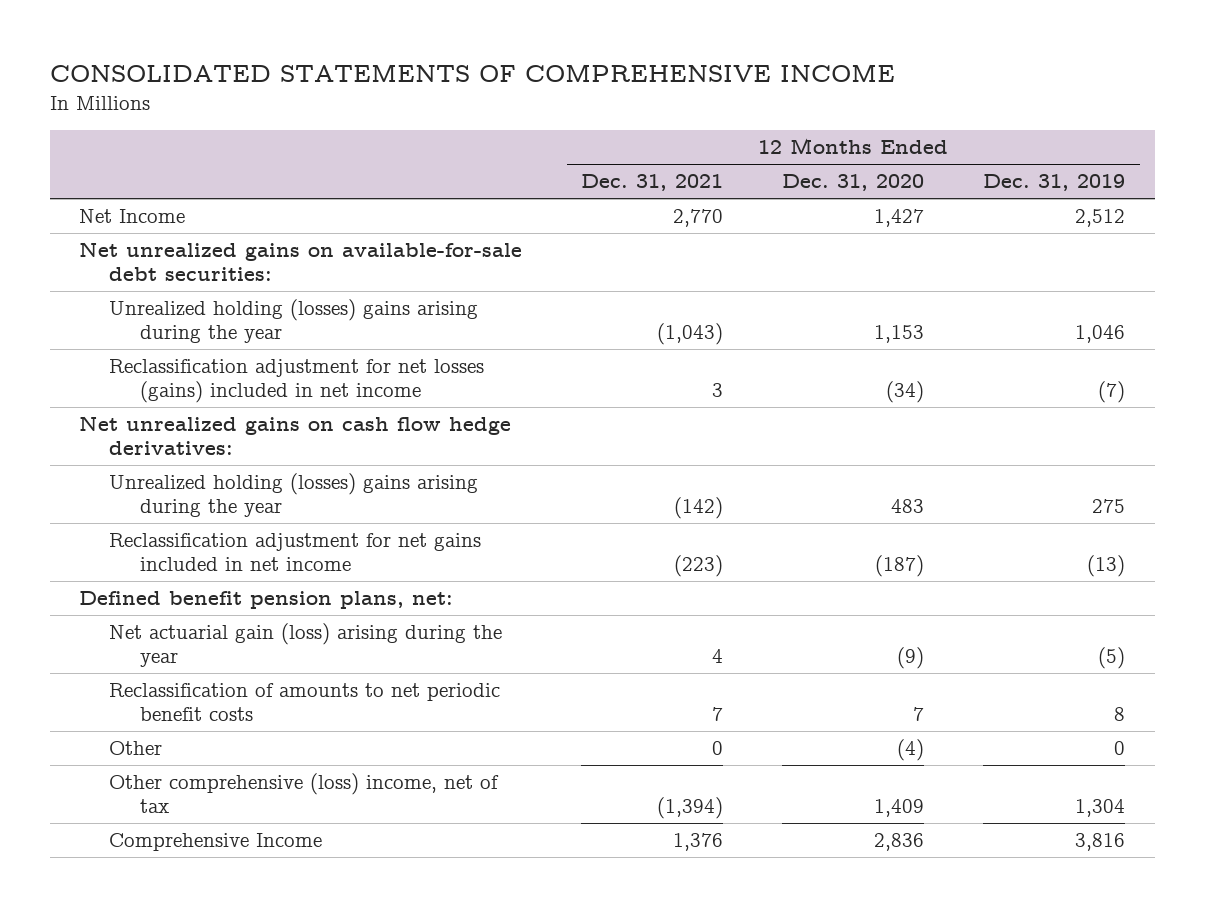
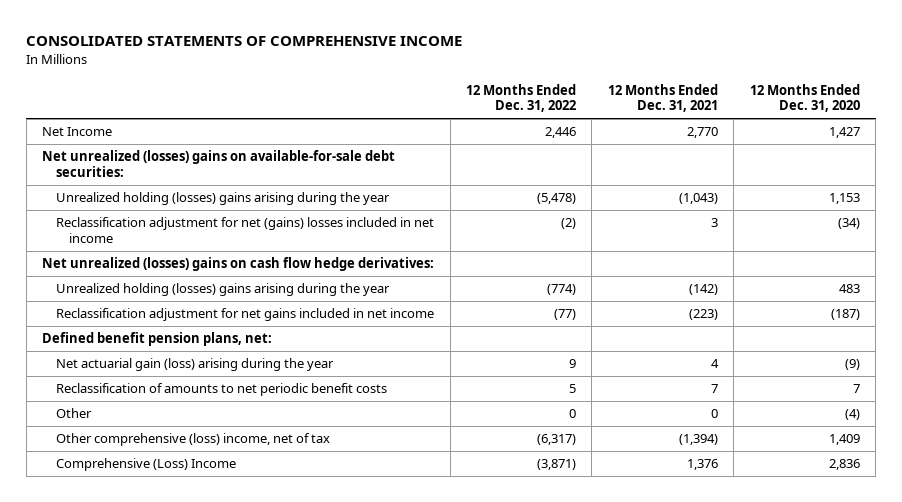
[983,174,1126,192] Dec. 31, 2019 -> none
none -> [465,83,576,113] 12 Months Ended Dec. 31, 2022
[79,242,523,282] Net unrealized gains on available-for-sale debt securities: -> [42,150,396,177] Net unrealized (losses) gains on available-for-sale debt securities:
[109,359,485,404] Reclassification adjustment for net losses (gains) included in net income -> [55,217,434,243] Reclassification adjustment for net (gains) losses included in net income
[79,416,512,456] Net unrealized gains on cash flow hedge derivatives: -> [42,257,435,272] Net unrealized (losses) gains on cash flow hedge derivatives:
[109,833,323,852] Comprehensive Income -> [55,458,236,472] Comprehensive (Loss) Income

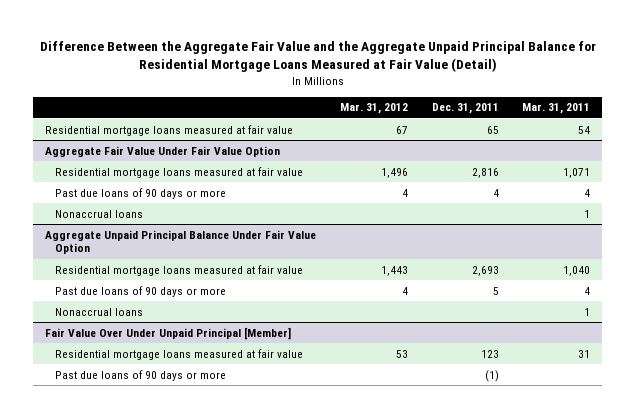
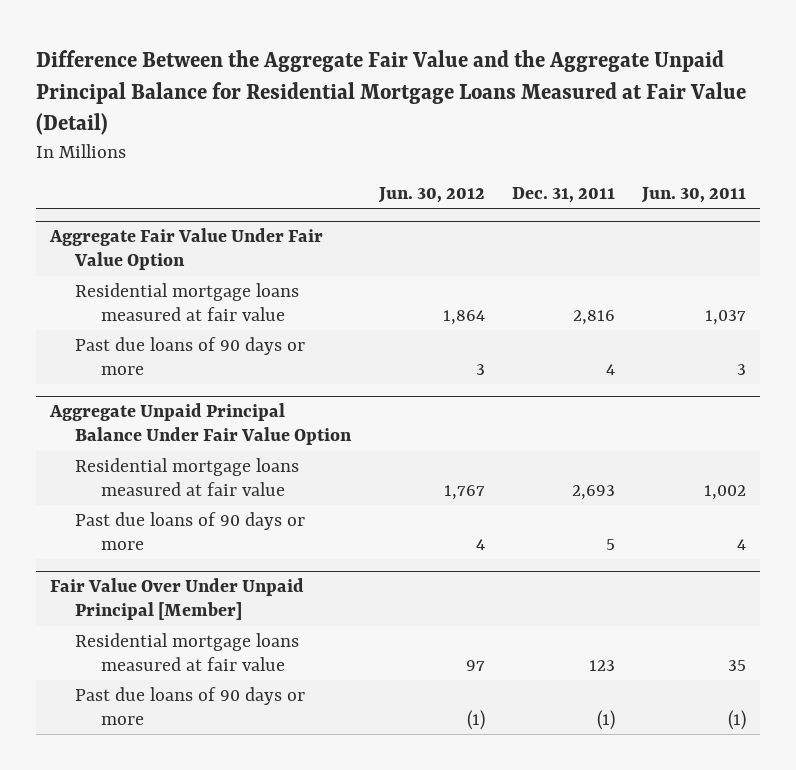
[339,103,408,115] Mar. 31, 2012 -> none
[522,103,591,115] Mar. 31, 2011 -> none
none -> [377,186,485,203] Jun. 30, 2012
none -> [641,186,747,203] Jun. 30, 2011
[45,124,294,136] Residential mortgage loans measured at fair value -> none
[54,209,143,218] Nonaccrual loans -> none
[54,307,143,316] Nonaccrual loans -> none

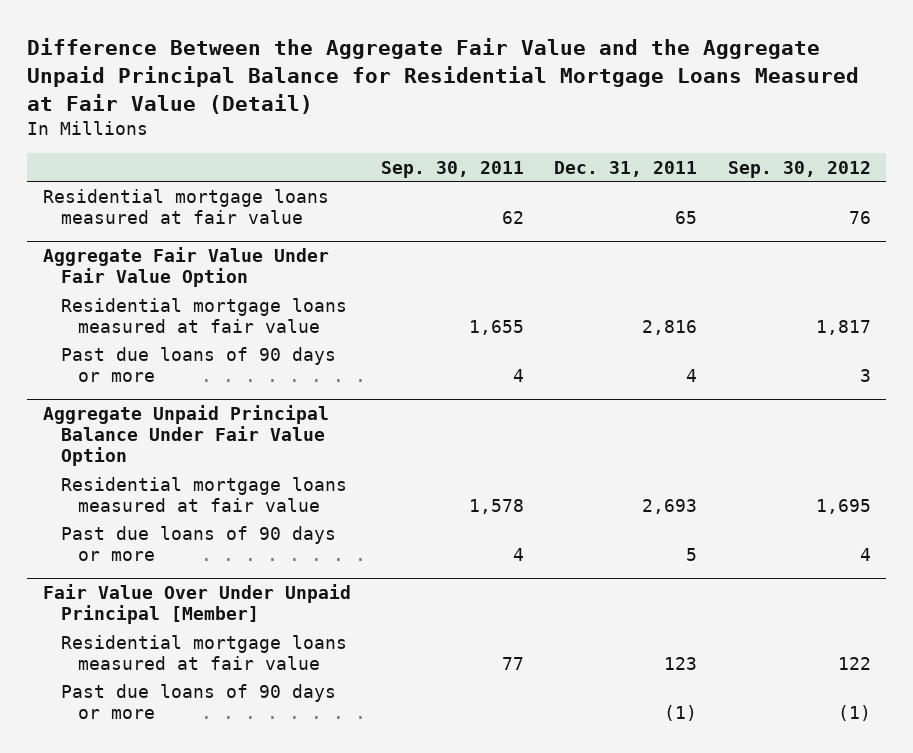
[377,186,485,203] Jun. 30, 2012 -> none
[641,186,747,203] Jun. 30, 2011 -> none
none -> [380,160,524,178] Sep. 30, 2011
none -> [727,160,871,178] Sep. 30, 2012
none -> [42,188,329,224] Residential mortgage loans measured at fair value

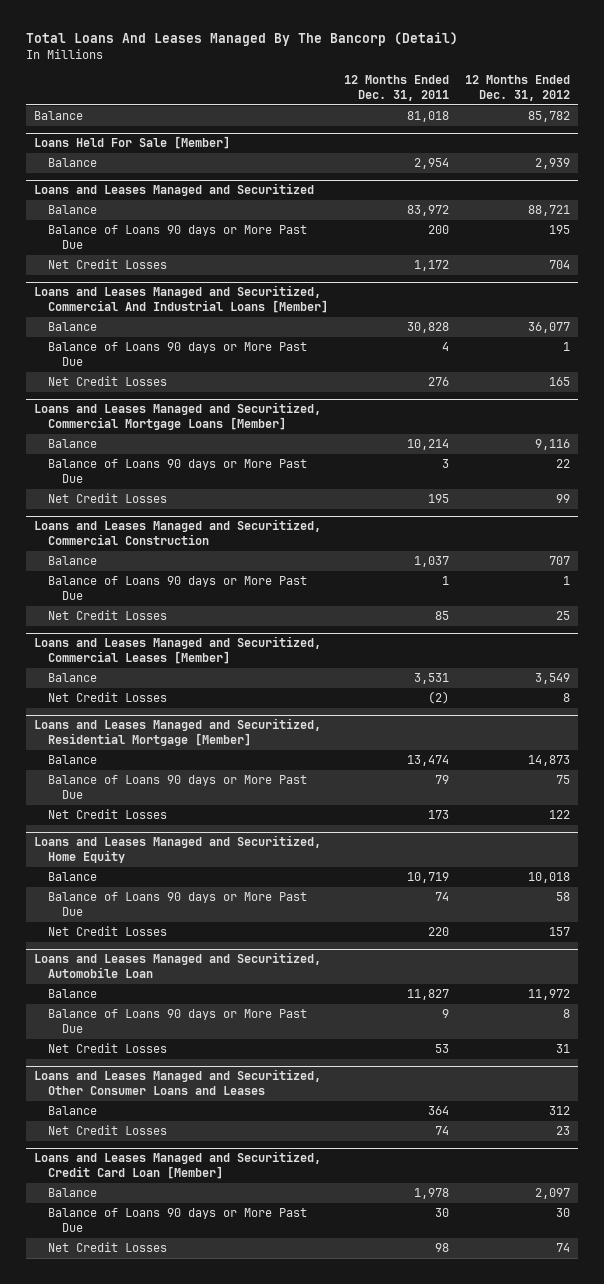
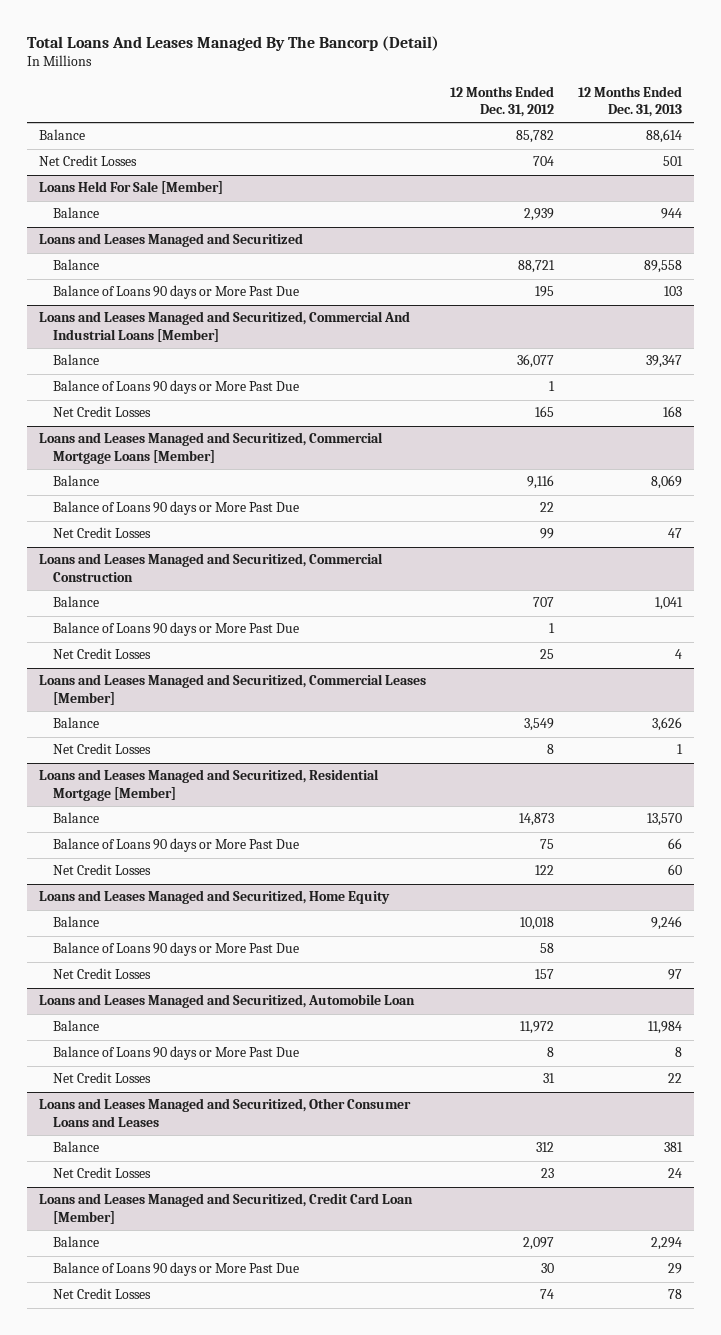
[343,75,449,102] 12 Months Ended Dec. 31, 2011 -> none
none -> [578,85,683,118] 12 Months Ended Dec. 31, 2013
none -> [39,155,138,167] Net Credit Losses
[47,259,167,270] Net Credit Losses -> none

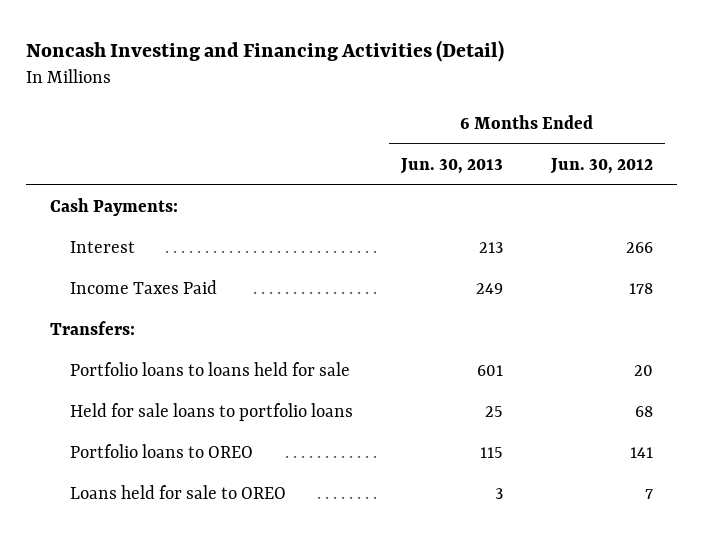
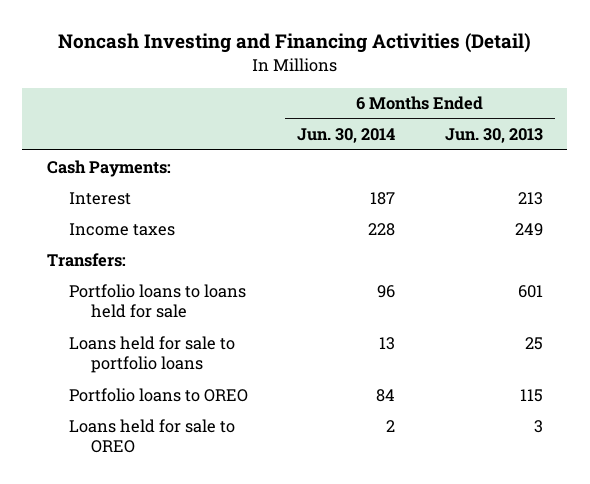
[550,158,654,175] Jun. 30, 2012 -> none
none -> [297,128,396,144] Jun. 30, 2014
[70,280,218,295] Income Taxes Paid -> [69,222,176,236] Income taxes
[70,403,354,422] Held for sale loans to portfolio loans -> [69,335,236,374] Loans held for sale to portfolio loans

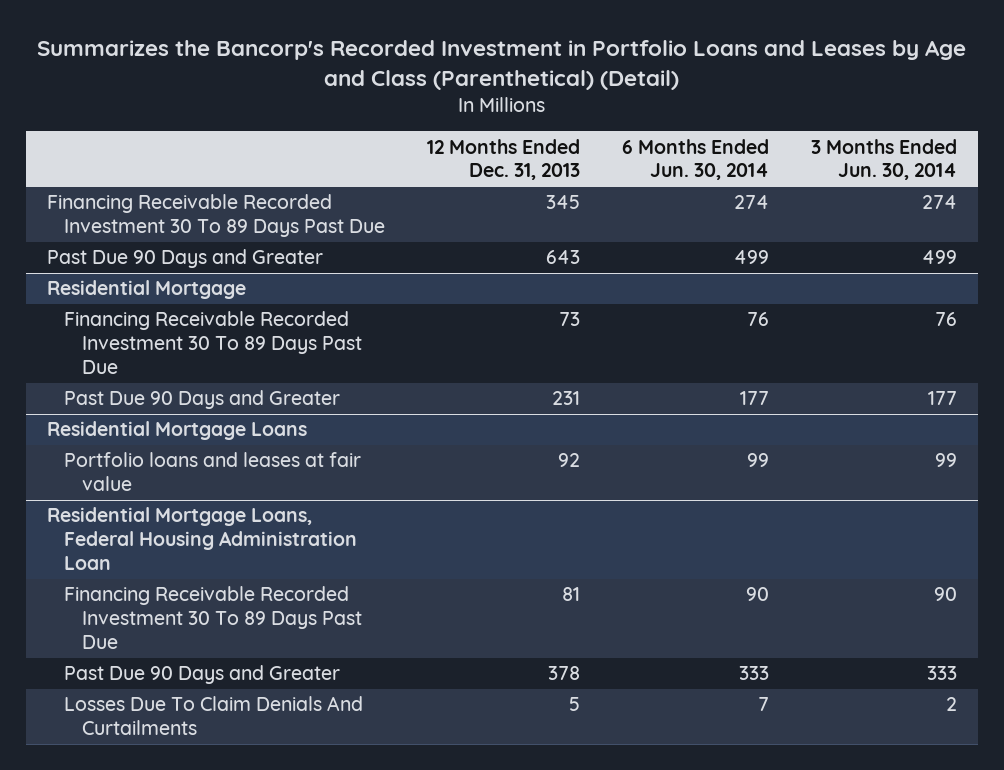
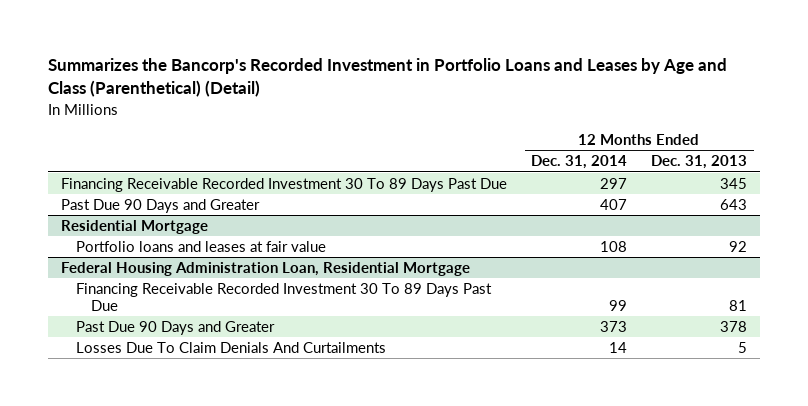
[621,138,769,181] 6 Months Ended Jun. 30, 2014 -> none
[810,138,957,181] 3 Months Ended Jun. 30, 2014 -> none
none -> [531,155,628,170] Dec. 31, 2014
[64,311,362,375] Financing Receivable Recorded Investment 30 To 89 Days Past Due -> none
[64,390,341,410] Past Due 90 Days and Greater -> none
[46,421,307,441] Residential Mortgage Loans -> none
[46,507,358,571] Residential Mortgage Loans, Federal Housing Administration Loan -> [60,261,470,276] Federal Housing Administration Loan, Residential Mortgage

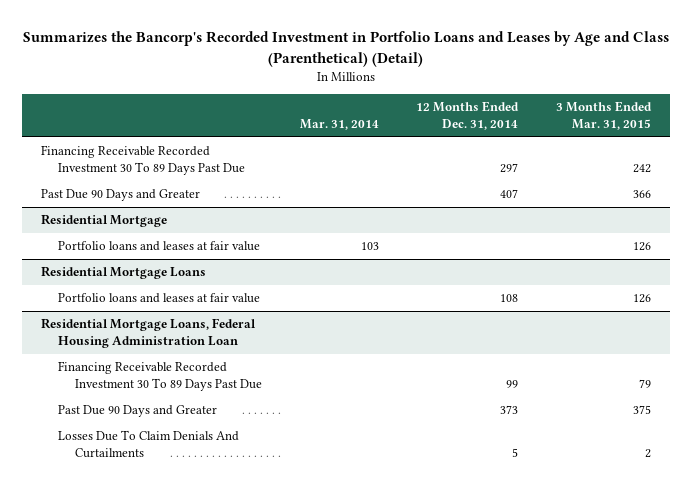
[651,155,748,170] Dec. 31, 2013 -> none
none -> [299,118,379,130] Mar. 31, 2014
none -> [555,101,652,130] 3 Months Ended Mar. 31, 2015
none -> [57,241,260,252] Portfolio loans and leases at fair value
none -> [40,266,206,280] Residential Mortgage Loans
[60,261,470,276] Federal Housing Administration Loan, Residential Mortgage -> [40,318,256,349] Residential Mortgage Loans, Federal Housing Administration Loan
[609,341,628,353] 14 -> [512,448,519,458] 5

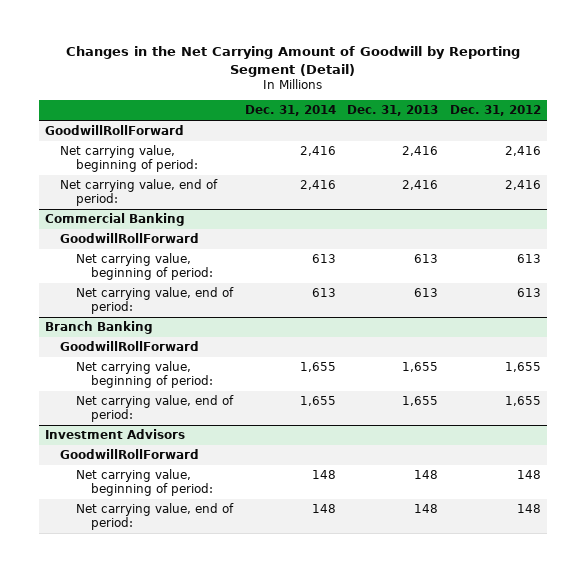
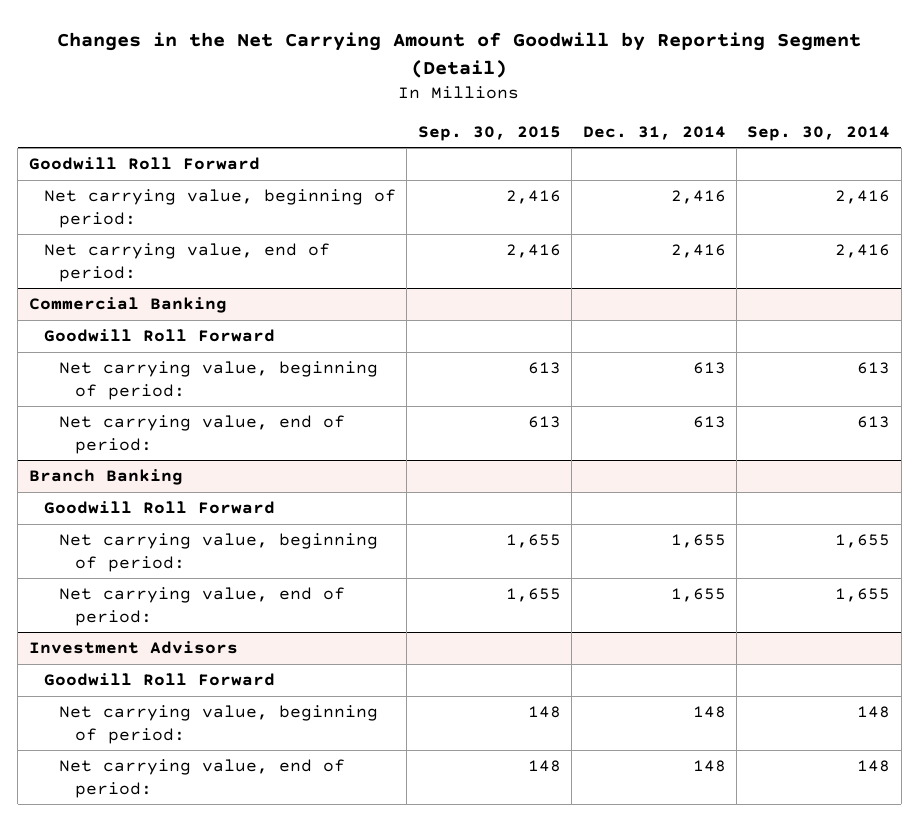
[347,105,439,117] Dec. 31, 2013 -> none
[450,105,542,117] Dec. 31, 2012 -> none
none -> [417,125,561,141] Sep. 30, 2015
none -> [747,125,891,141] Sep. 30, 2014
[44,125,184,136] GoodwillRollForward -> [28,157,260,171] Goodwill Roll Forward
[60,233,200,244] GoodwillRollForward -> [44,329,276,343] Goodwill Roll Forward
[60,341,200,352] GoodwillRollForward -> [44,501,276,515] Goodwill Roll Forward
[60,449,200,460] GoodwillRollForward -> [44,673,276,687] Goodwill Roll Forward

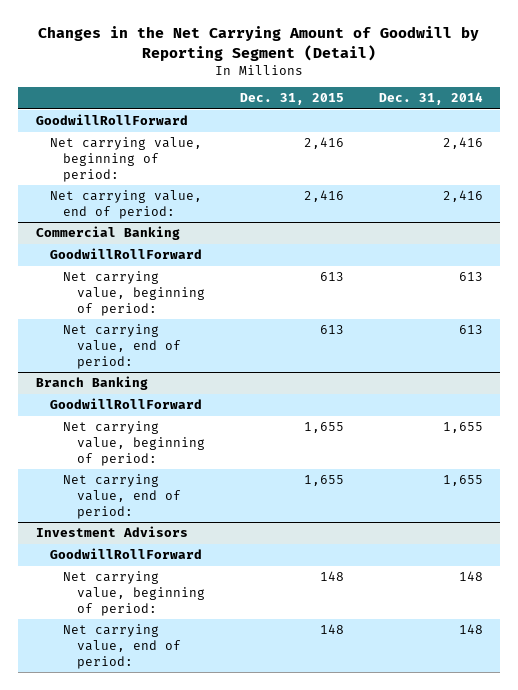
[417,125,561,141] Sep. 30, 2015 -> none
[747,125,891,141] Sep. 30, 2014 -> none
none -> [239,93,344,106] Dec. 31, 2015
[28,157,260,171] Goodwill Roll Forward -> [35,114,188,126] GoodwillRollForward
[44,329,276,343] Goodwill Roll Forward -> [49,248,202,260] GoodwillRollForward
[44,501,276,515] Goodwill Roll Forward -> [49,398,202,410] GoodwillRollForward
[44,673,276,687] Goodwill Roll Forward -> [49,548,202,560] GoodwillRollForward

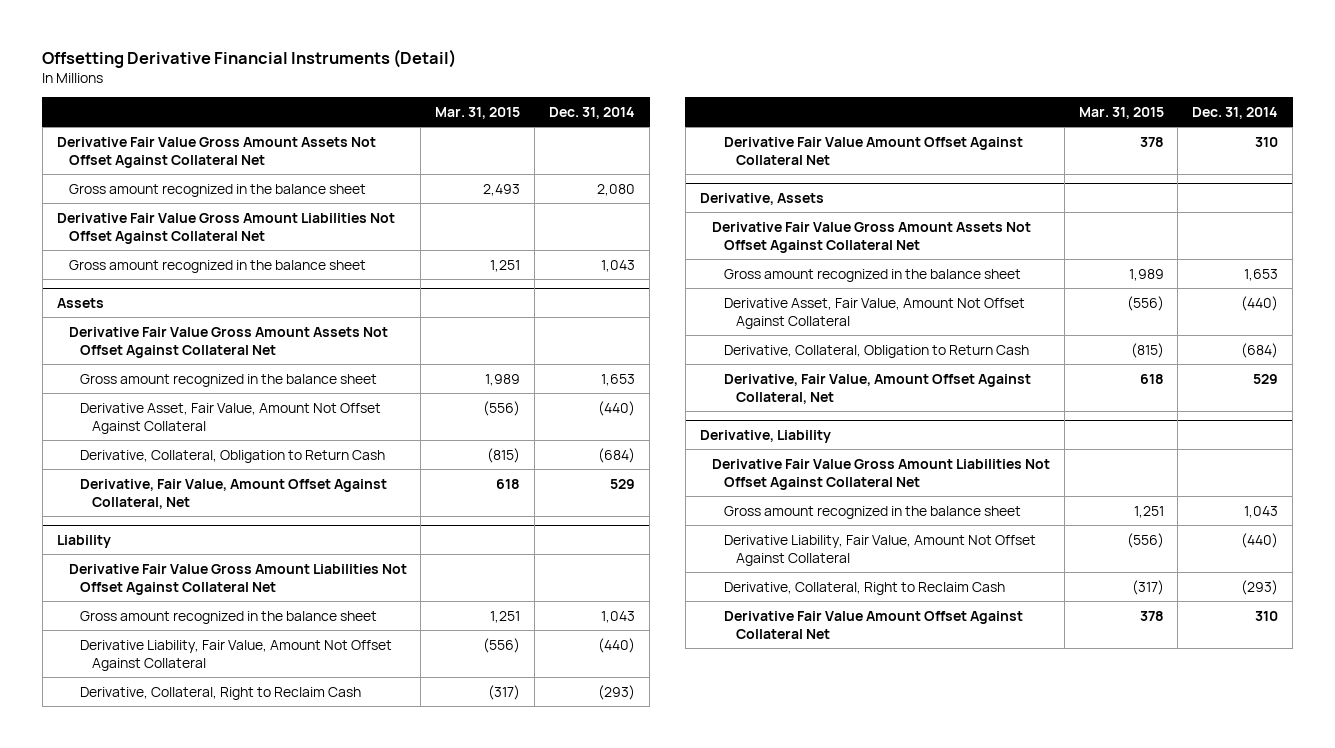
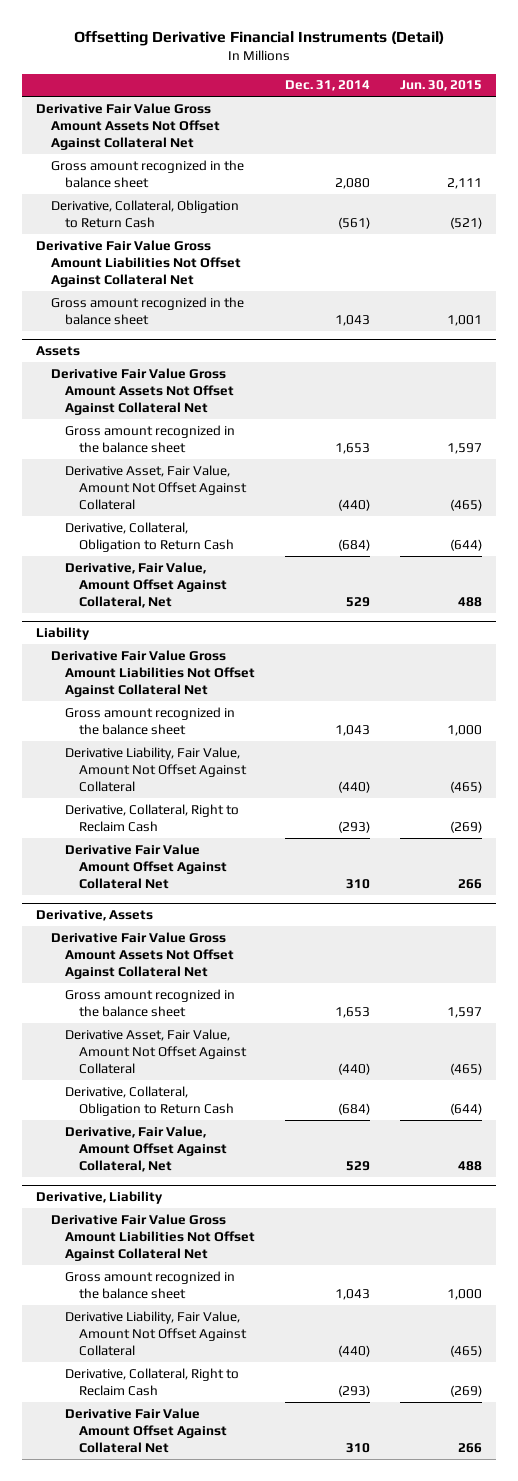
[435,107,521,120] Mar. 31, 2015 -> none
none -> [399,80,482,92] Jun. 30, 2015
none -> [50,199,239,228] Derivative, Collateral, Obligation to Return Cash

